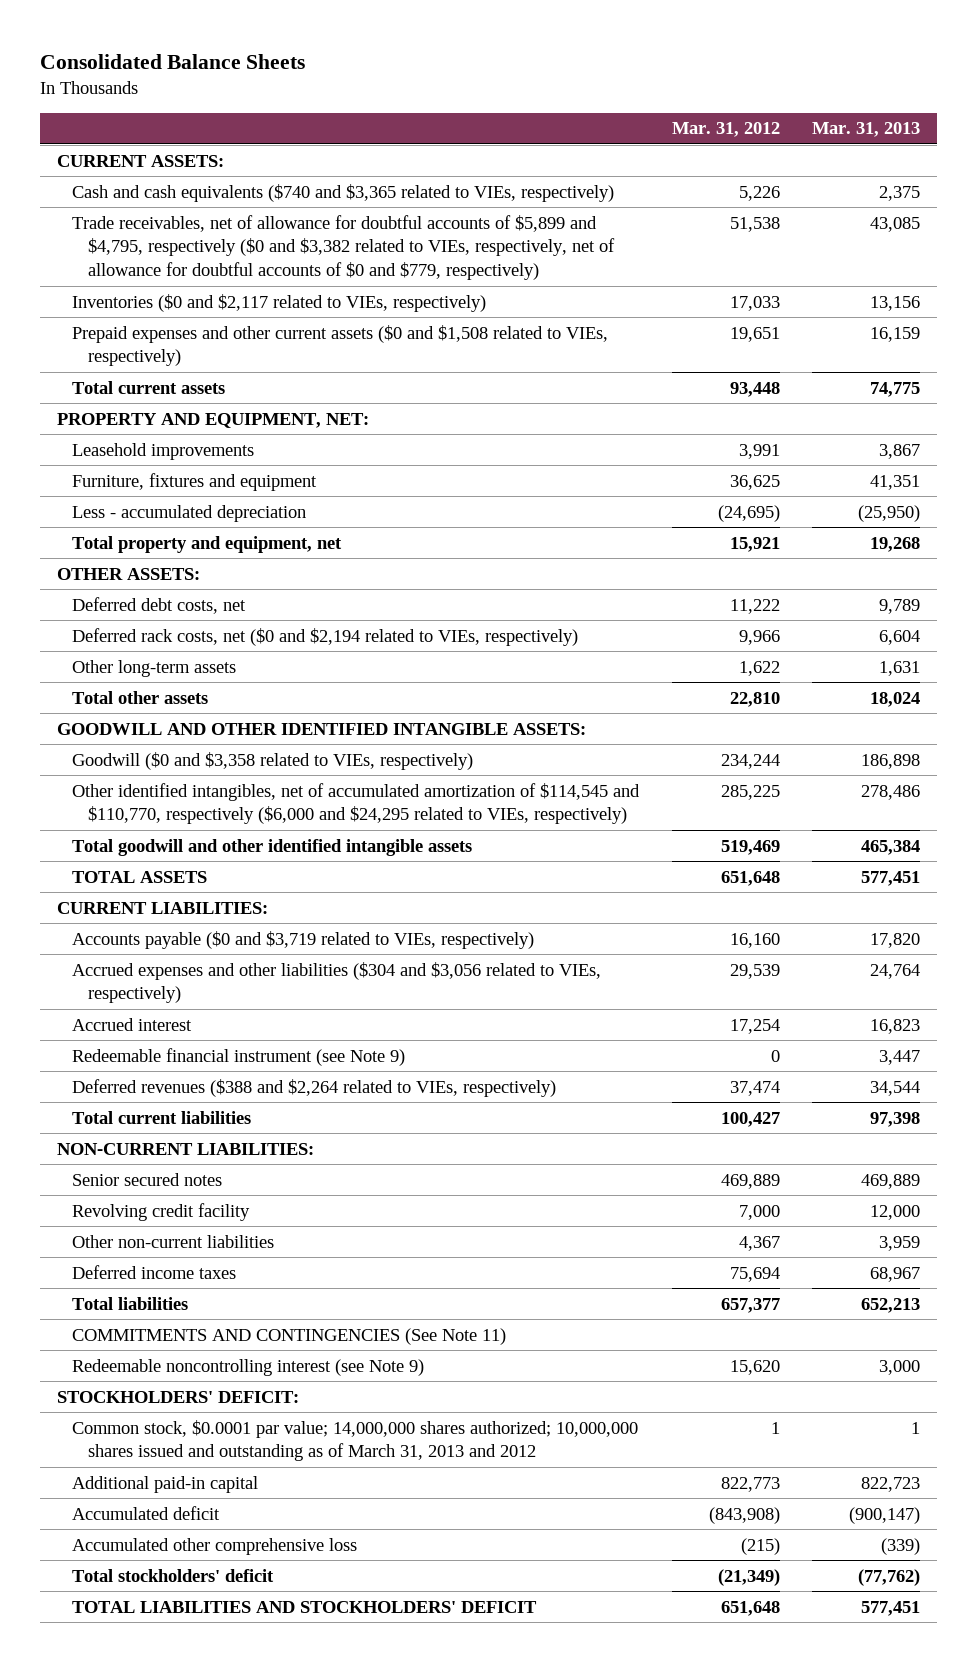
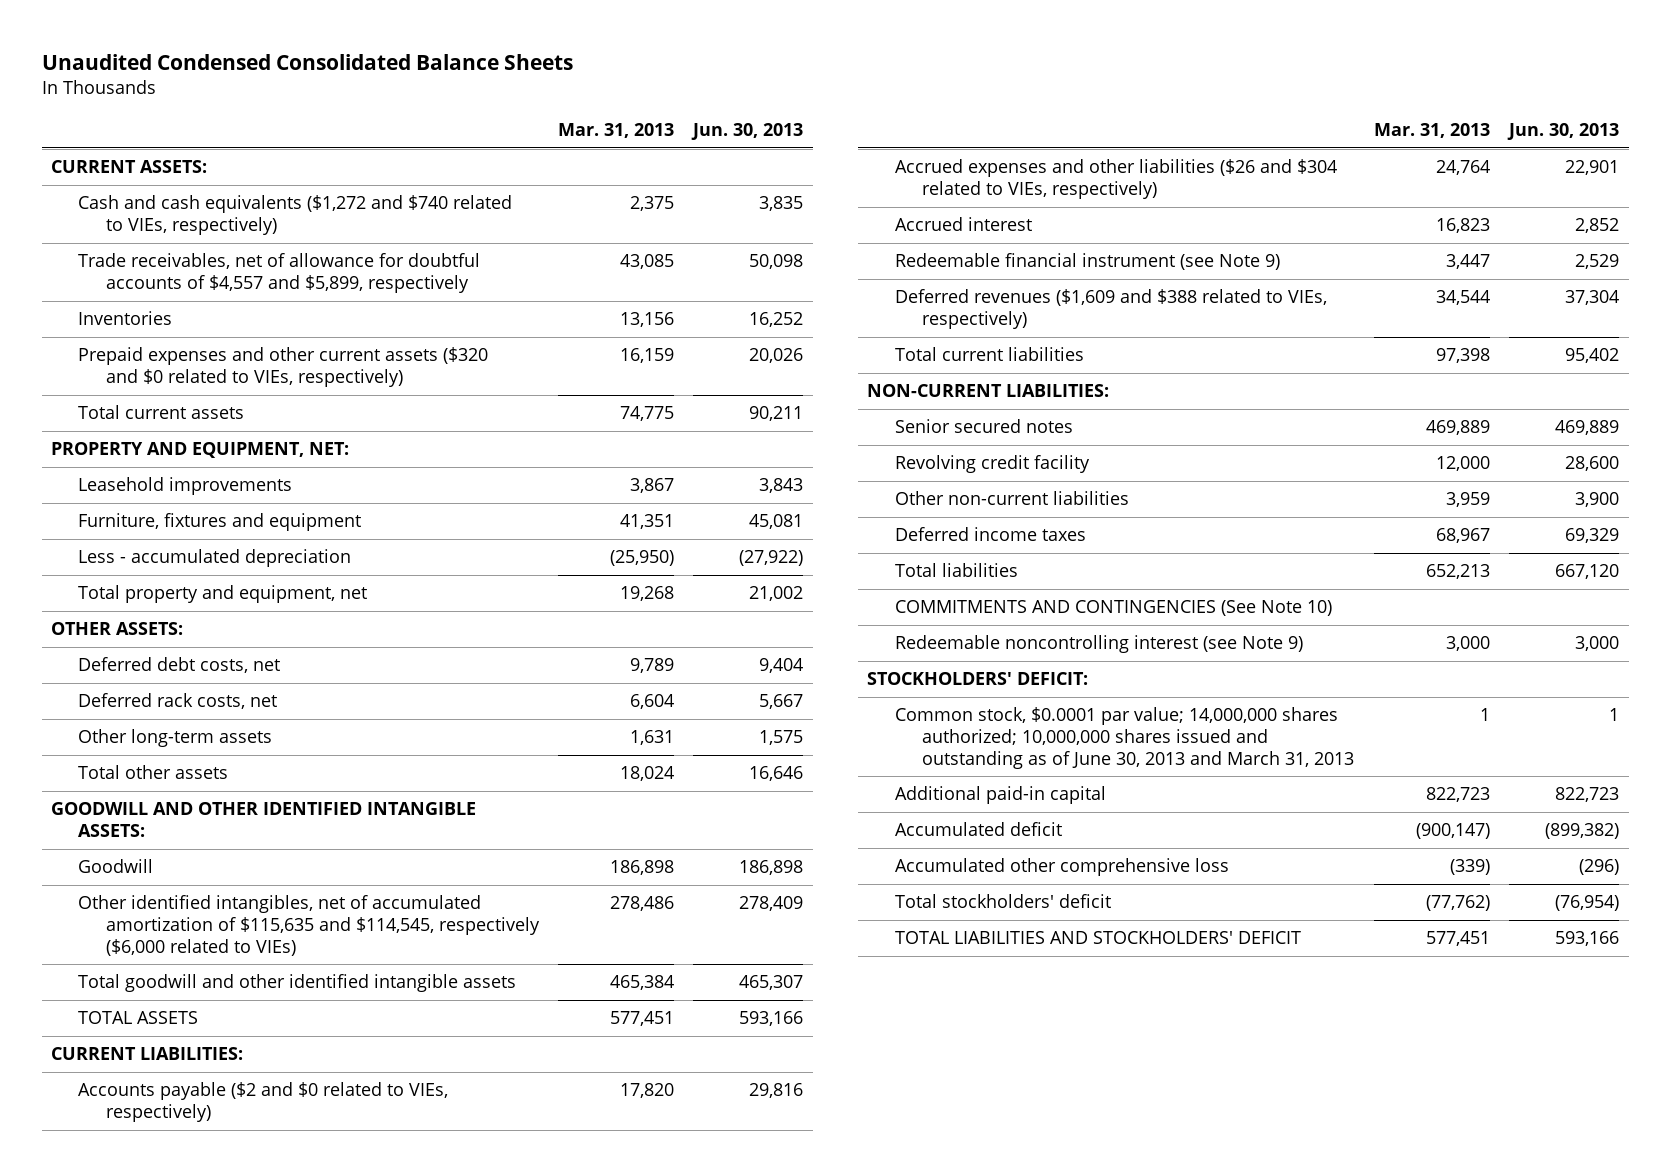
[40,54,306,70] Consolidated Balance Sheets -> [41,53,573,70] Unaudited Condensed Consolidated Balance Sheets
[671,122,780,138] Mar. 31, 2012 -> none
none -> [691,123,804,141] Jun. 30, 2013
[72,183,615,202] Cash and cash equivalents ($740 and $3,365 related to VIEs, respectively) -> [78,195,513,236] Cash and cash equivalents ($1,272 and $740 related to VIEs, respectively)
[72,214,615,281] Trade receivables, net of allowance for doubtful accounts of $5,899 and $4,795, respectively ($0 and $3,382 related to VIEs, respectively, net of allowance for doubtful accounts of $0 and $779, respectively) -> [78,253,481,294] Trade receivables, net of allowance for doubtful accounts of $4,557 and $5,899, respectively
[72,293,487,312] Inventories ($0 and $2,117 related to VIEs, respectively) -> [78,311,173,326] Inventories
[72,324,609,367] Prepaid expenses and other current assets ($0 and $1,508 related to VIEs, respectively) -> [78,347,489,388] Prepaid expenses and other current assets ($320 and $0 related to VIEs, respectively)
[72,627,579,646] Deferred rack costs, net ($0 and $2,194 related to VIEs, respectively) -> [78,693,278,710] Deferred rack costs, net
[72,751,474,770] Goodwill ($0 and $3,358 related to VIEs, respectively) -> [78,859,154,874] Goodwill
[72,782,641,825] Other identified intangibles, net of accumulated amortization of $114,545 and $110,770, respectively ($6,000 and $24,295 related to VIEs, respectively) -> [78,895,540,957] Other identified intangibles, net of accumulated amortization of $115,635 and $114,545, respectively ($6,000 related to VIEs)
[72,930,535,949] Accounts payable ($0 and $3,719 related to VIEs, respectively) -> [78,1082,449,1123] Accounts payable ($2 and $0 related to VIEs, respectively)
[72,961,602,1004] Accrued expenses and other liabilities ($304 and $3,056 related to VIEs, respectively) -> [894,159,1337,200] Accrued expenses and other liabilities ($26 and $304 related to VIEs, respectively)
[72,1078,557,1097] Deferred revenues ($388 and $2,264 related to VIEs, respectively) -> [894,289,1327,330] Deferred revenues ($1,609 and $388 related to VIEs, respectively)
[72,1327,507,1345] COMMITMENTS AND CONTINGENCIES (See Note 11) -> [894,600,1332,617] COMMITMENTS AND CONTINGENCIES (See Note 10)
[72,1419,639,1462] Common stock, $0.0001 par value; 14,000,000 shares authorized; 10,000,000 shares issued and outstanding as of March 31, 2013 and 2012 -> [894,707,1354,770] Common stock, $0.0001 par value; 14,000,000 shares authorized; 10,000,000 shares issued and outstanding as of June 30, 2013 and March 31, 2013

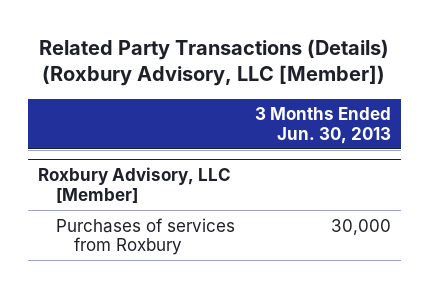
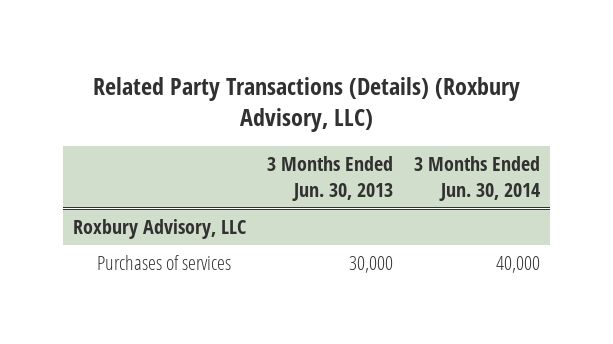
[39,38,390,87] Related Party Transactions (Details) (Roxbury Advisory, LLC [Member]) -> [92,76,520,132] Related Party Transactions (Details) (Roxbury Advisory, LLC)
none -> [413,156,540,202] 3 Months Ended Jun. 30, 2014
[37,167,231,204] Roxbury Advisory, LLC [Member] -> [73,219,247,240] Roxbury Advisory, LLC
[56,217,236,256] Purchases of services from Roxbury -> [97,255,232,271] Purchases of services

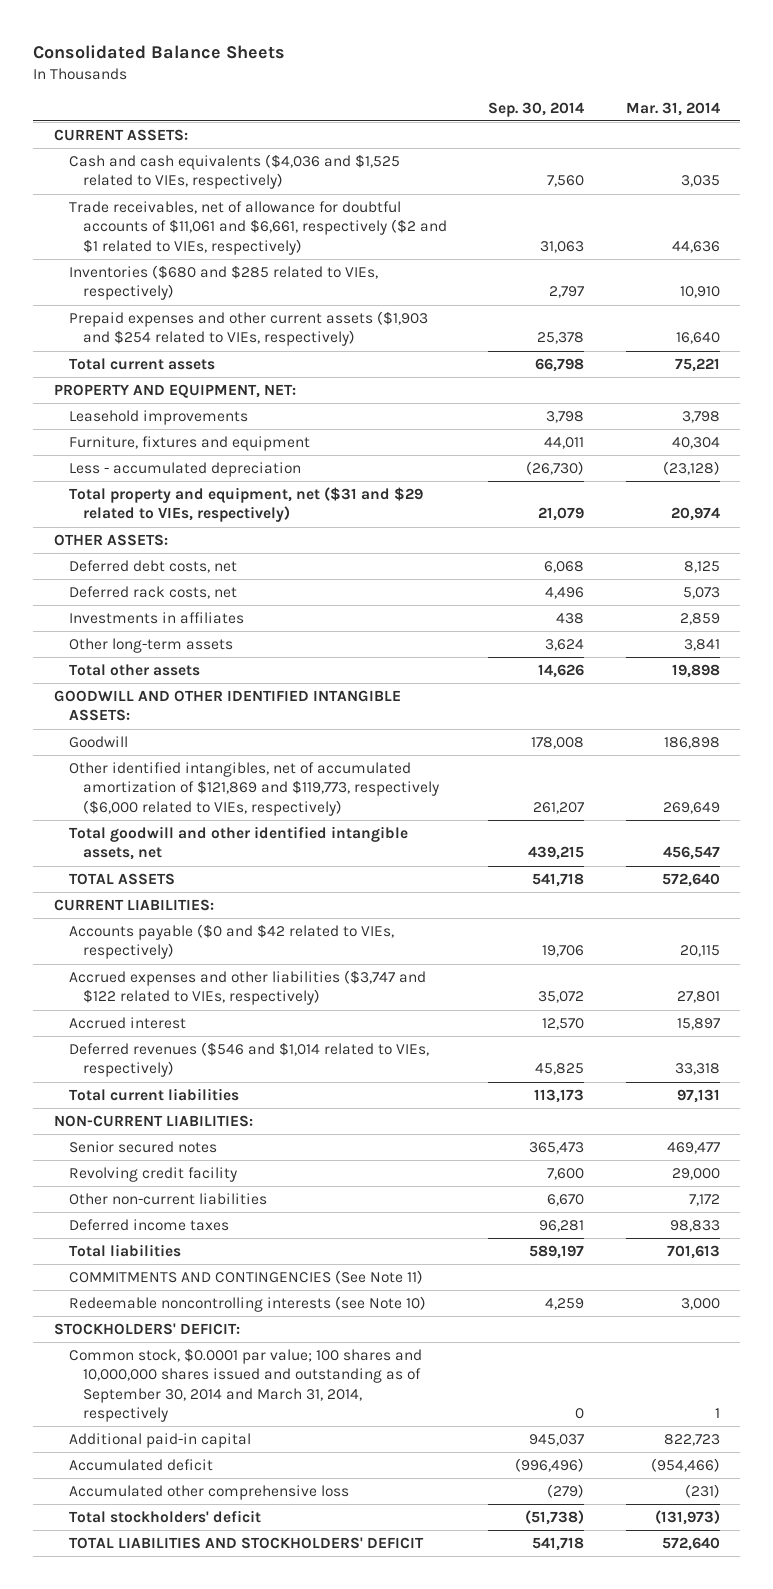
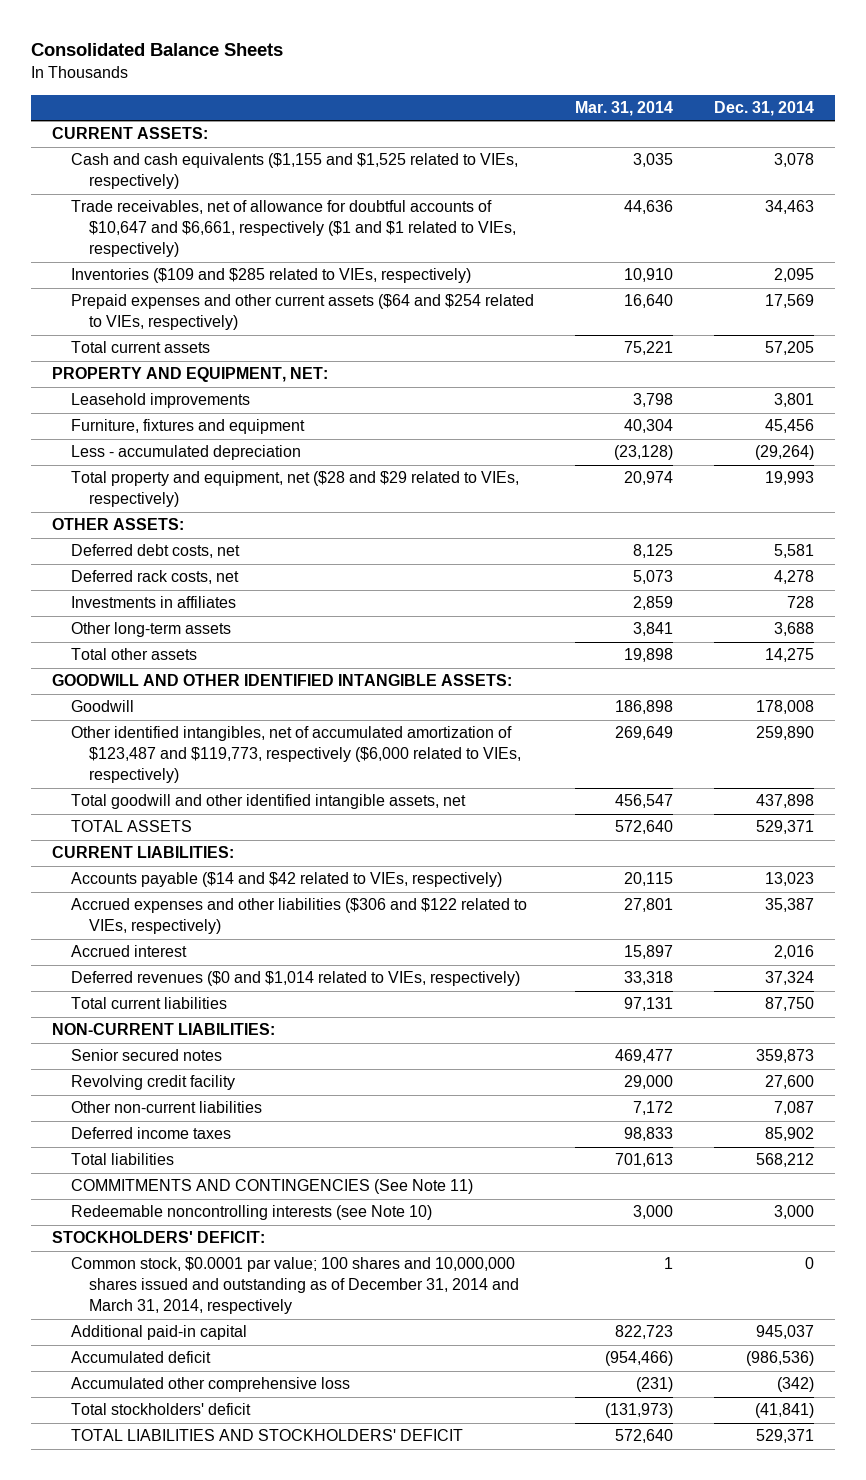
[488,101,585,117] Sep. 30, 2014 -> none
none -> [714,101,815,117] Dec. 31, 2014
[68,154,400,190] Cash and cash equivalents ($4,036 and $1,525 related to VIEs, respectively) -> [70,153,518,190] Cash and cash equivalents ($1,155 and $1,525 related to VIEs, respectively)
[68,201,448,255] Trade receivables, net of allowance for doubtful accounts of $11,061 and $6,661, respectively ($2 and $1 related to VIEs, respectively) -> [70,200,517,258] Trade receivables, net of allowance for doubtful accounts of $10,647 and $6,661, respectively ($1 and $1 related to VIEs, respectively)
[68,265,378,301] Inventories ($680 and $285 related to VIEs, respectively) -> [70,268,471,284] Inventories ($109 and $285 related to VIEs, respectively)
[68,311,428,347] Prepaid expenses and other current assets ($1,903 and $254 related to VIEs, respectively) -> [70,294,534,331] Prepaid expenses and other current assets ($64 and $254 related to VIEs, respectively)
[68,487,423,523] Total property and equipment, net ($31 and $29 related to VIEs, respectively) -> [70,471,519,508] Total property and equipment, net ($28 and $29 related to VIEs, respectively)
[68,762,440,816] Other identified intangibles, net of accumulated amortization of $121,869 and $119,773, respectively ($6,000 related to VIEs, respectively) -> [70,726,522,784] Other identified intangibles, net of accumulated amortization of $123,487 and $119,773, respectively ($6,000 related to VIEs, respectively)
[68,924,394,960] Accounts payable ($0 and $42 related to VIEs, respectively) -> [70,872,502,888] Accounts payable ($14 and $42 related to VIEs, respectively)
[68,970,426,1006] Accrued expenses and other liabilities ($3,747 and $122 related to VIEs, respectively) -> [70,898,527,935] Accrued expenses and other liabilities ($306 and $122 related to VIEs, respectively)
[68,1042,429,1078] Deferred revenues ($546 and $1,014 related to VIEs, respectively) -> [70,971,520,987] Deferred revenues ($0 and $1,014 related to VIEs, respectively)
[68,1348,422,1423] Common stock, $0.0001 par value; 100 shares and 10,000,000 shares issued and outstanding as of September 30, 2014 and March 31, 2014, respectively -> [70,1257,520,1315] Common stock, $0.0001 par value; 100 shares and 10,000,000 shares issued and outstanding as of December 31, 2014 and March 31, 2014, respectively

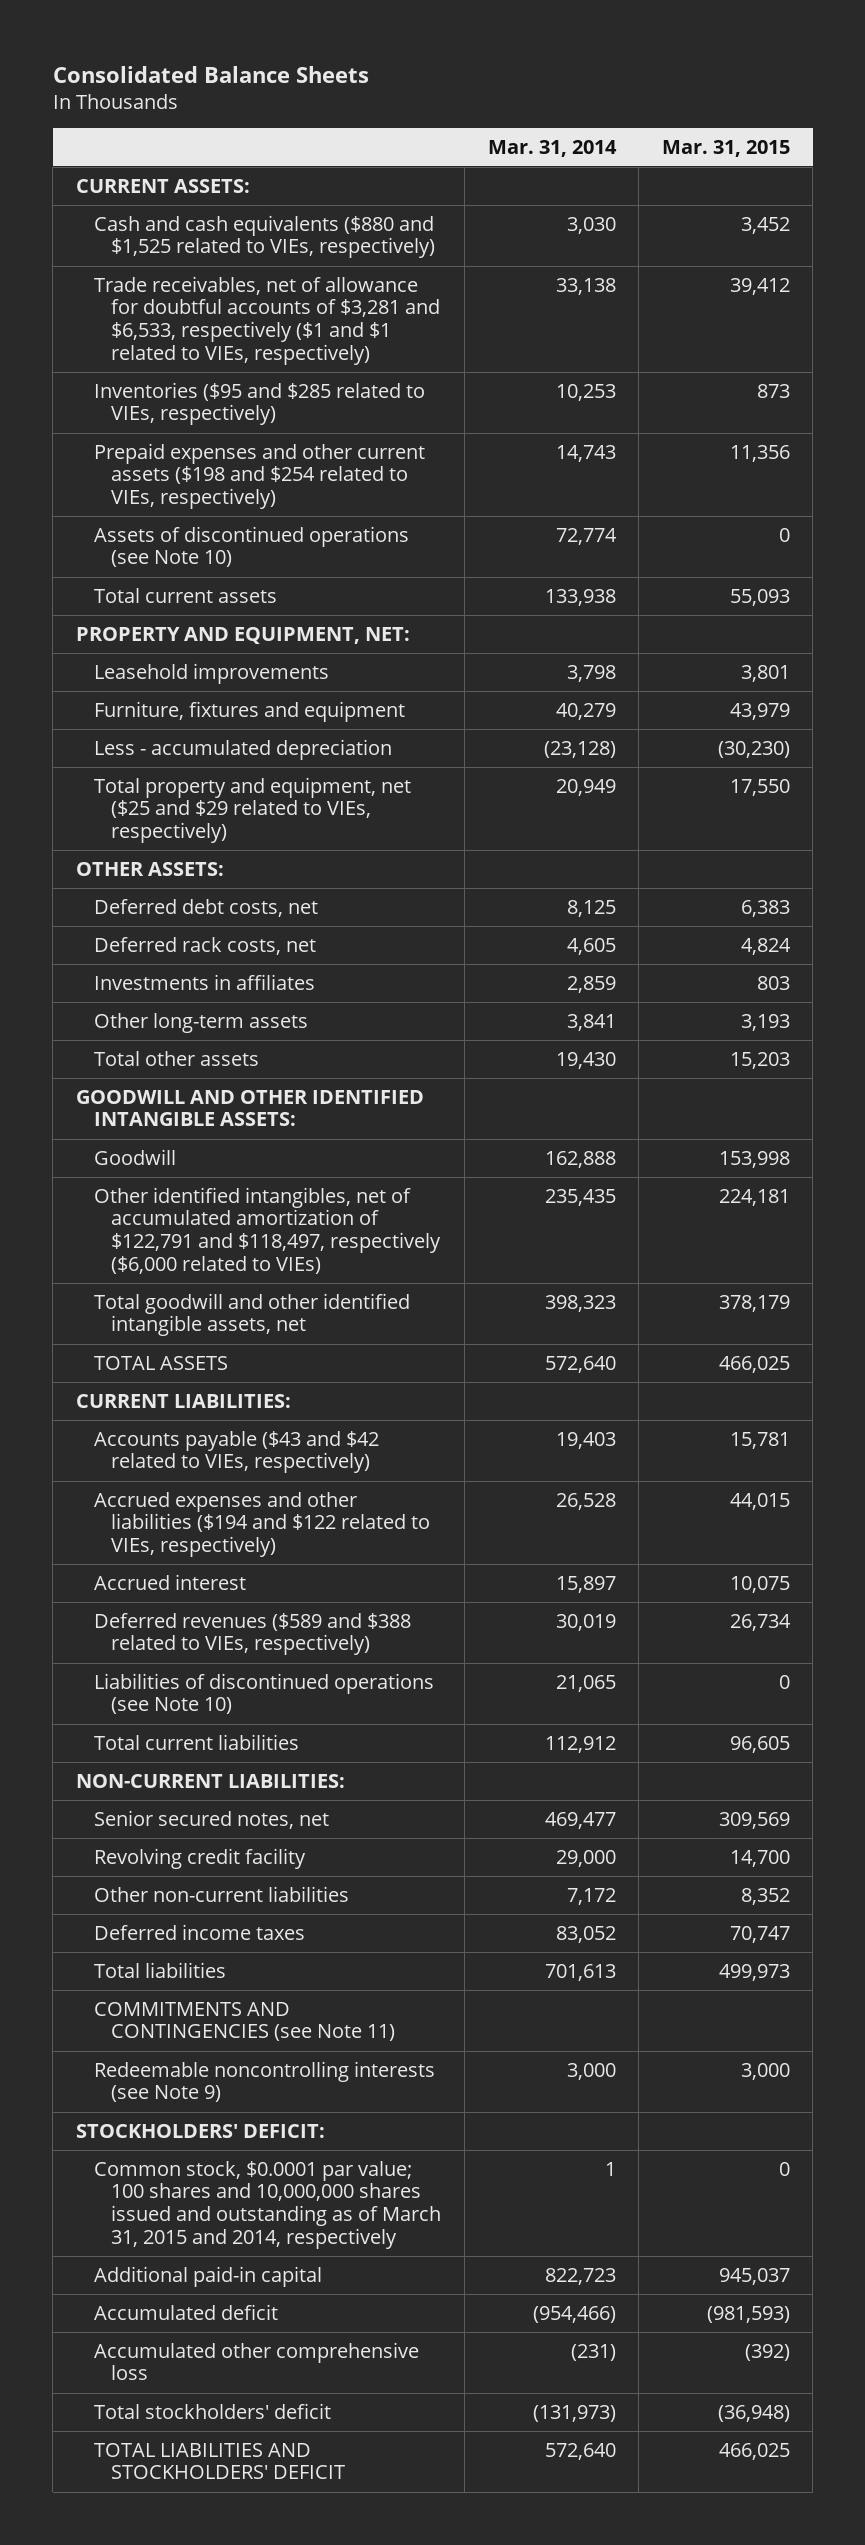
[714,101,815,117] Dec. 31, 2014 -> none
none -> [661,139,790,157] Mar. 31, 2015
[70,153,518,190] Cash and cash equivalents ($1,155 and $1,525 related to VIEs, respectively) -> [93,214,436,259] Cash and cash equivalents ($880 and $1,525 related to VIEs, respectively)
[632,153,673,168] 3,035 -> [566,216,616,234] 3,030
[70,200,517,258] Trade receivables, net of allowance for doubtful accounts of $10,647 and $6,661, respectively ($1 and $1 related to VIEs, respectively) -> [93,275,441,365] Trade receivables, net of allowance for doubtful accounts of $3,281 and $6,533, respectively ($1 and $1 related to VIEs, respectively)
[623,200,673,215] 44,636 -> [555,277,616,295] 33,138
[70,268,471,284] Inventories ($109 and $285 related to VIEs, respectively) -> [93,381,425,426] Inventories ($95 and $285 related to VIEs, respectively)
[623,268,673,283] 10,910 -> [555,383,616,401] 10,253
[70,294,534,331] Prepaid expenses and other current assets ($64 and $254 related to VIEs, respectively) -> [93,442,425,510] Prepaid expenses and other current assets ($198 and $254 related to VIEs, respectively)
[623,294,673,309] 16,640 -> [555,444,616,462] 14,743
none -> [93,525,409,568] Assets of discontinued operations (see Note 10)
[623,341,673,356] 75,221 -> [544,588,616,606] 133,938
[623,419,673,434] 40,304 -> [555,702,616,720] 40,279
[70,471,519,508] Total property and equipment, net ($28 and $29 related to VIEs, respectively) -> [93,776,411,844] Total property and equipment, net ($25 and $29 related to VIEs, respectively)
[623,471,673,486] 20,974 -> [555,778,616,796] 20,949
[632,570,673,585] 5,073 -> [566,937,616,955] 4,605
[623,648,673,663] 19,898 -> [555,1051,616,1069] 19,430
[614,700,673,715] 186,898 -> [544,1150,616,1168] 162,888
[70,726,522,784] Other identified intangibles, net of accumulated amortization of $123,487 and $119,773, respectively ($6,000 related to VIEs, respectively) -> [93,1186,442,1274] Other identified intangibles, net of accumulated amortization of $122,791 and $118,497, respectively ($6,000 related to VIEs)
[614,726,673,741] 269,649 -> [544,1188,616,1206] 235,435
[614,794,673,809] 456,547 -> [544,1294,616,1312] 398,323
[70,872,502,888] Accounts payable ($14 and $42 related to VIEs, respectively) -> [93,1430,379,1474] Accounts payable ($43 and $42 related to VIEs, respectively)
[623,872,673,887] 20,115 -> [555,1431,616,1449] 19,403
[70,898,527,935] Accrued expenses and other liabilities ($306 and $122 related to VIEs, respectively) -> [93,1491,431,1558] Accrued expenses and other liabilities ($194 and $122 related to VIEs, respectively)
[623,898,673,913] 27,801 -> [555,1492,616,1510] 26,528
[70,971,520,987] Deferred revenues ($0 and $1,014 related to VIEs, respectively) -> [93,1612,411,1656] Deferred revenues ($589 and $388 related to VIEs, respectively)
[623,971,673,986] 33,318 -> [555,1613,616,1631] 30,019
none -> [93,1672,434,1715] Liabilities of discontinued operations (see Note 10)
[623,997,673,1012] 97,131 -> [544,1735,616,1753] 112,912
[70,1049,222,1062] Senior secured notes -> [93,1809,329,1829] Senior secured notes, net
[623,1127,673,1142] 98,833 -> [555,1925,616,1943] 83,052
[70,1179,473,1195] COMMITMENTS AND CONTINGENCIES (See Note 11) -> [93,2001,396,2042] COMMITMENTS AND CONTINGENCIES (see Note 11)
[70,1205,432,1221] Redeemable noncontrolling interests (see Note 10) -> [93,2060,435,2103] Redeemable noncontrolling interests (see Note 9)
[70,1257,520,1315] Common stock, $0.0001 par value; 100 shares and 10,000,000 shares issued and outstanding as of December 31, 2014 and March 31, 2014, respectively -> [93,2160,442,2249] Common stock, $0.0001 par value; 100 shares and 10,000,000 shares issued and outstanding as of March 31, 2015 and 2014, respectively

